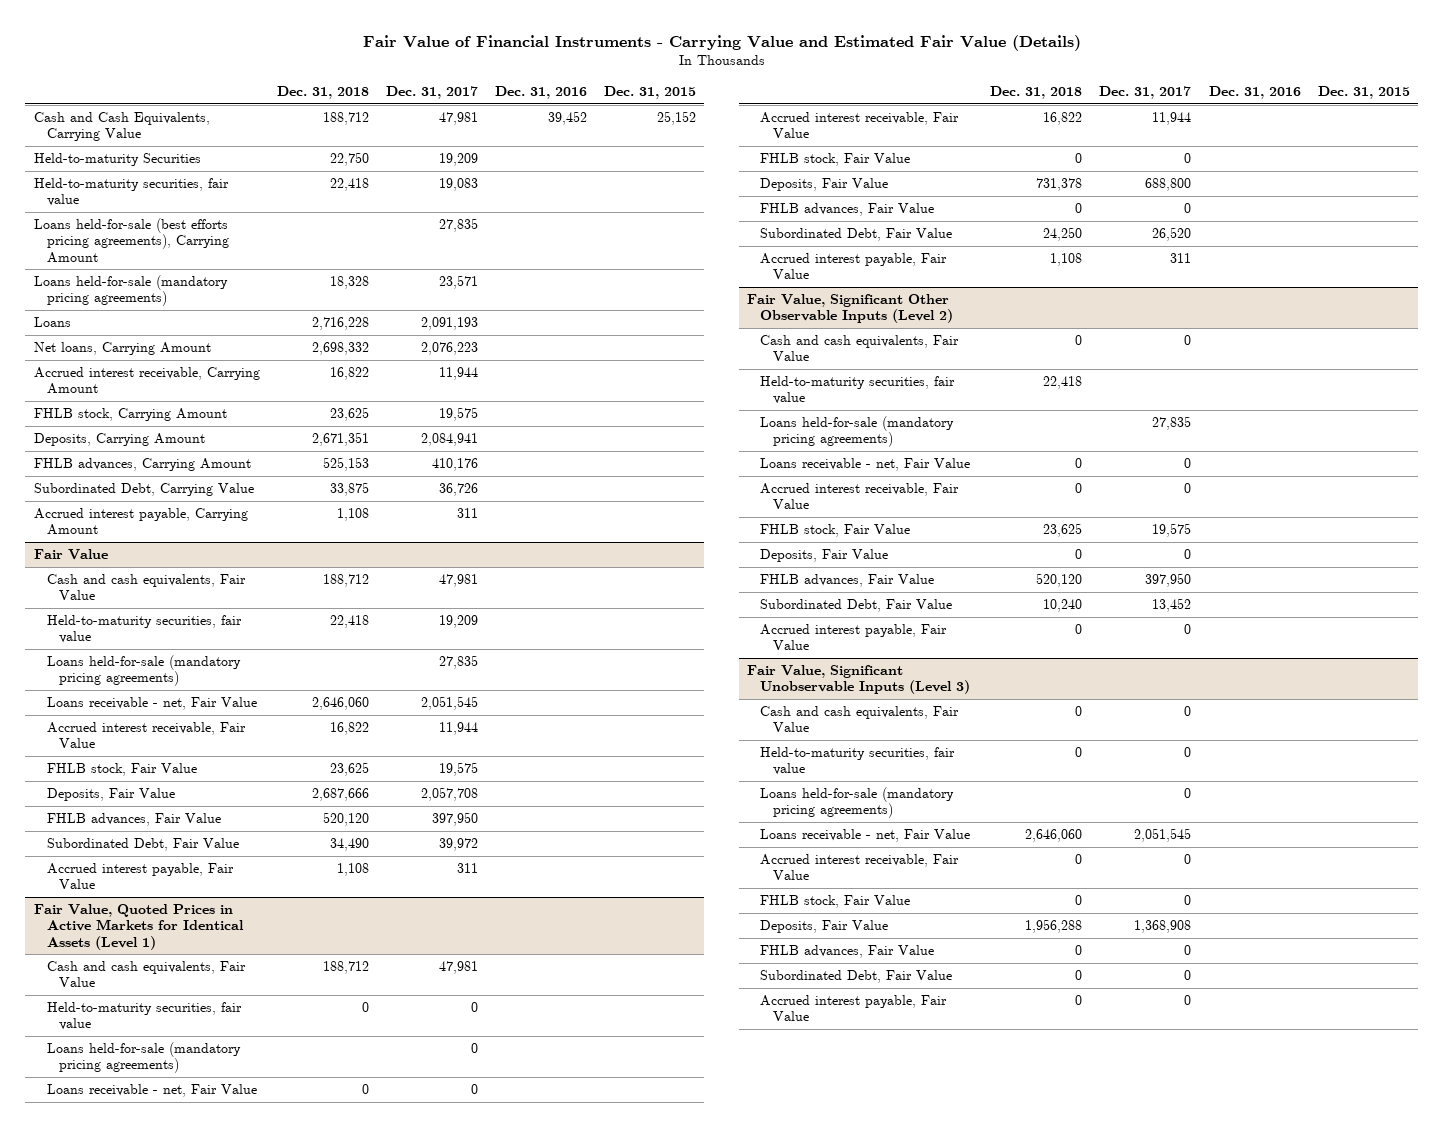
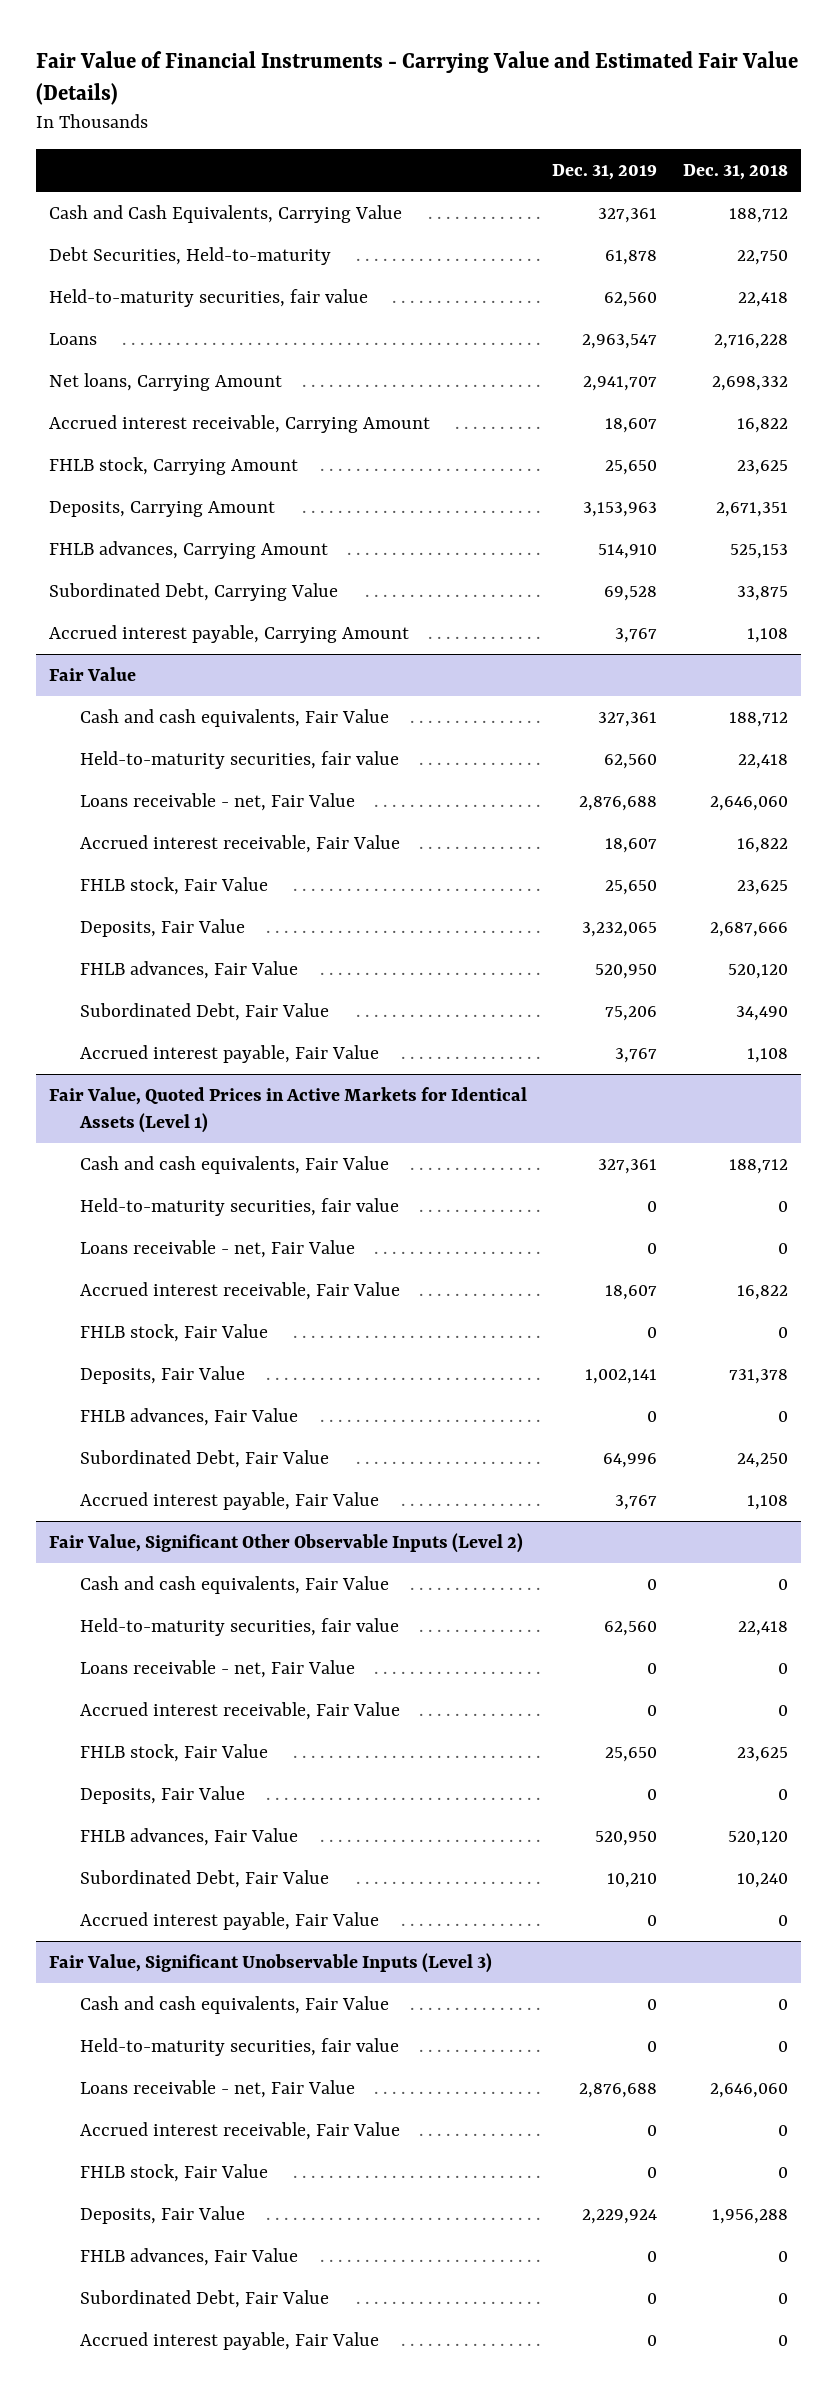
[385,86,478,100] Dec. 31, 2017 -> none
[494,86,587,100] Dec. 31, 2016 -> none
[603,86,696,100] Dec. 31, 2015 -> none
none -> [552,163,658,180] Dec. 31, 2019
[33,153,201,167] Held-to-maturity Securities -> [48,247,331,266] Debt Securities, Held-to-maturity
[33,218,229,263] Loans held-for-sale (best efforts pricing agreements), Carrying Amount -> none
[33,275,228,307] Loans held-for-sale (mandatory pricing agreements) -> none
[46,655,241,687] Loans held-for-sale (mandatory pricing agreements) -> none
[46,1042,241,1074] Loans held-for-sale (mandatory pricing agreements) -> none
[760,416,955,448] Loans held-for-sale (mandatory pricing agreements) -> none
[760,787,955,819] Loans held-for-sale (mandatory pricing agreements) -> none

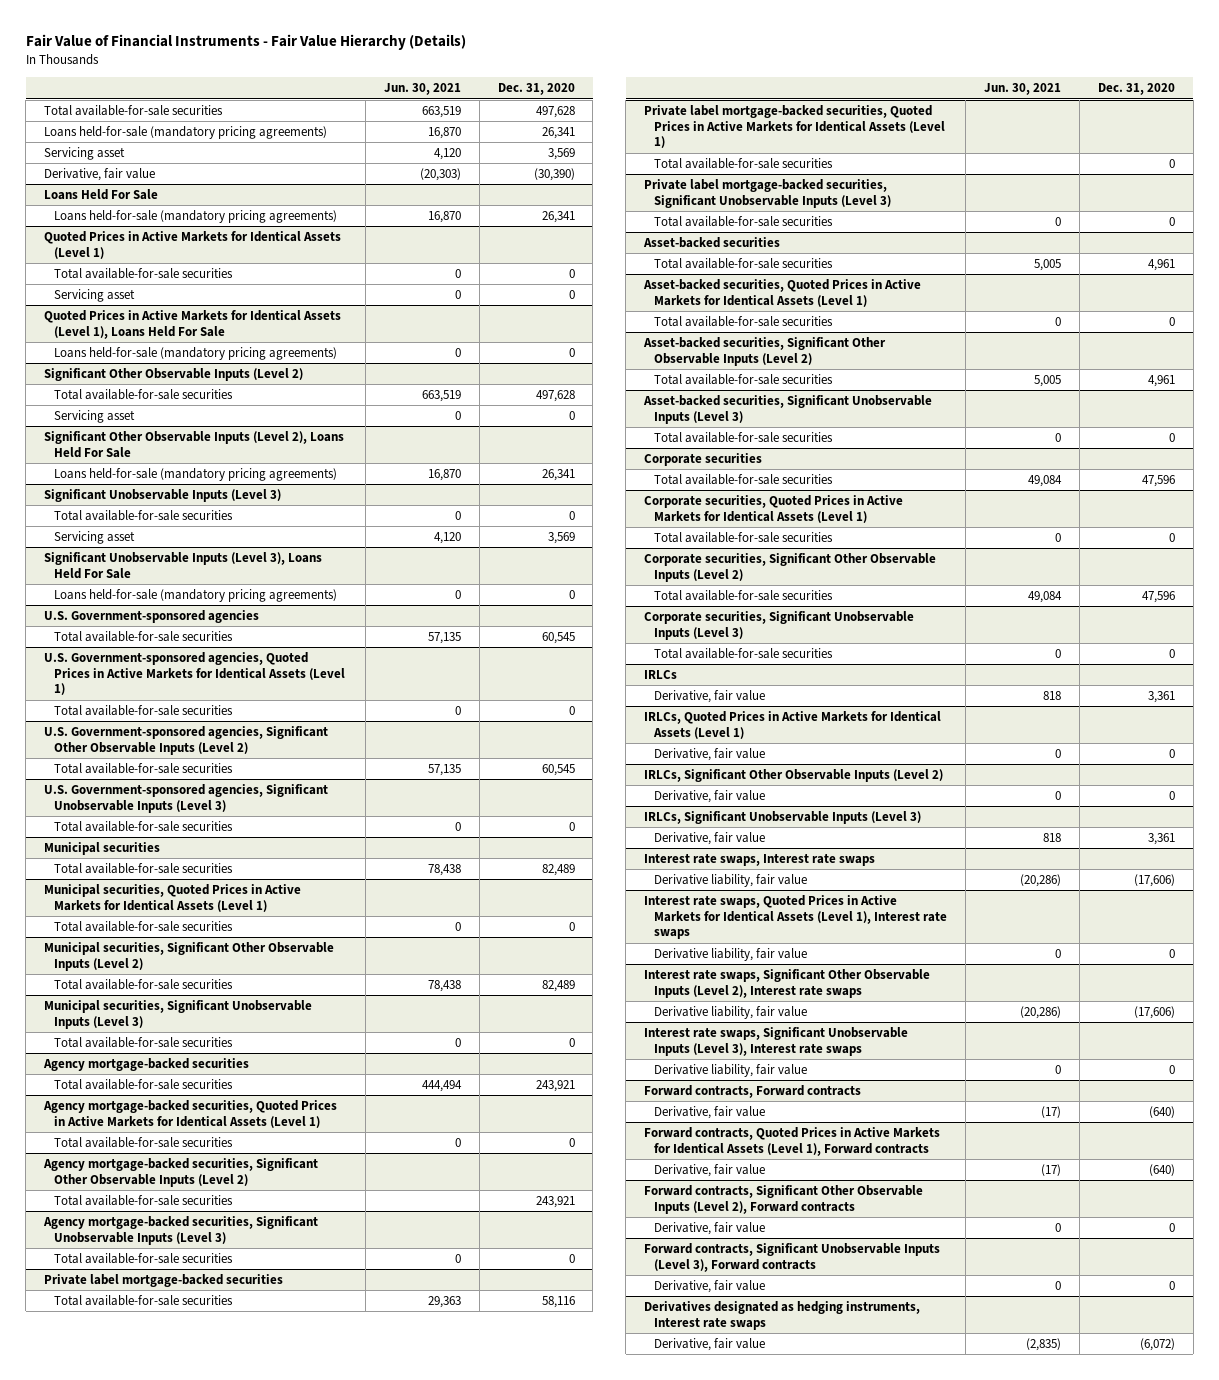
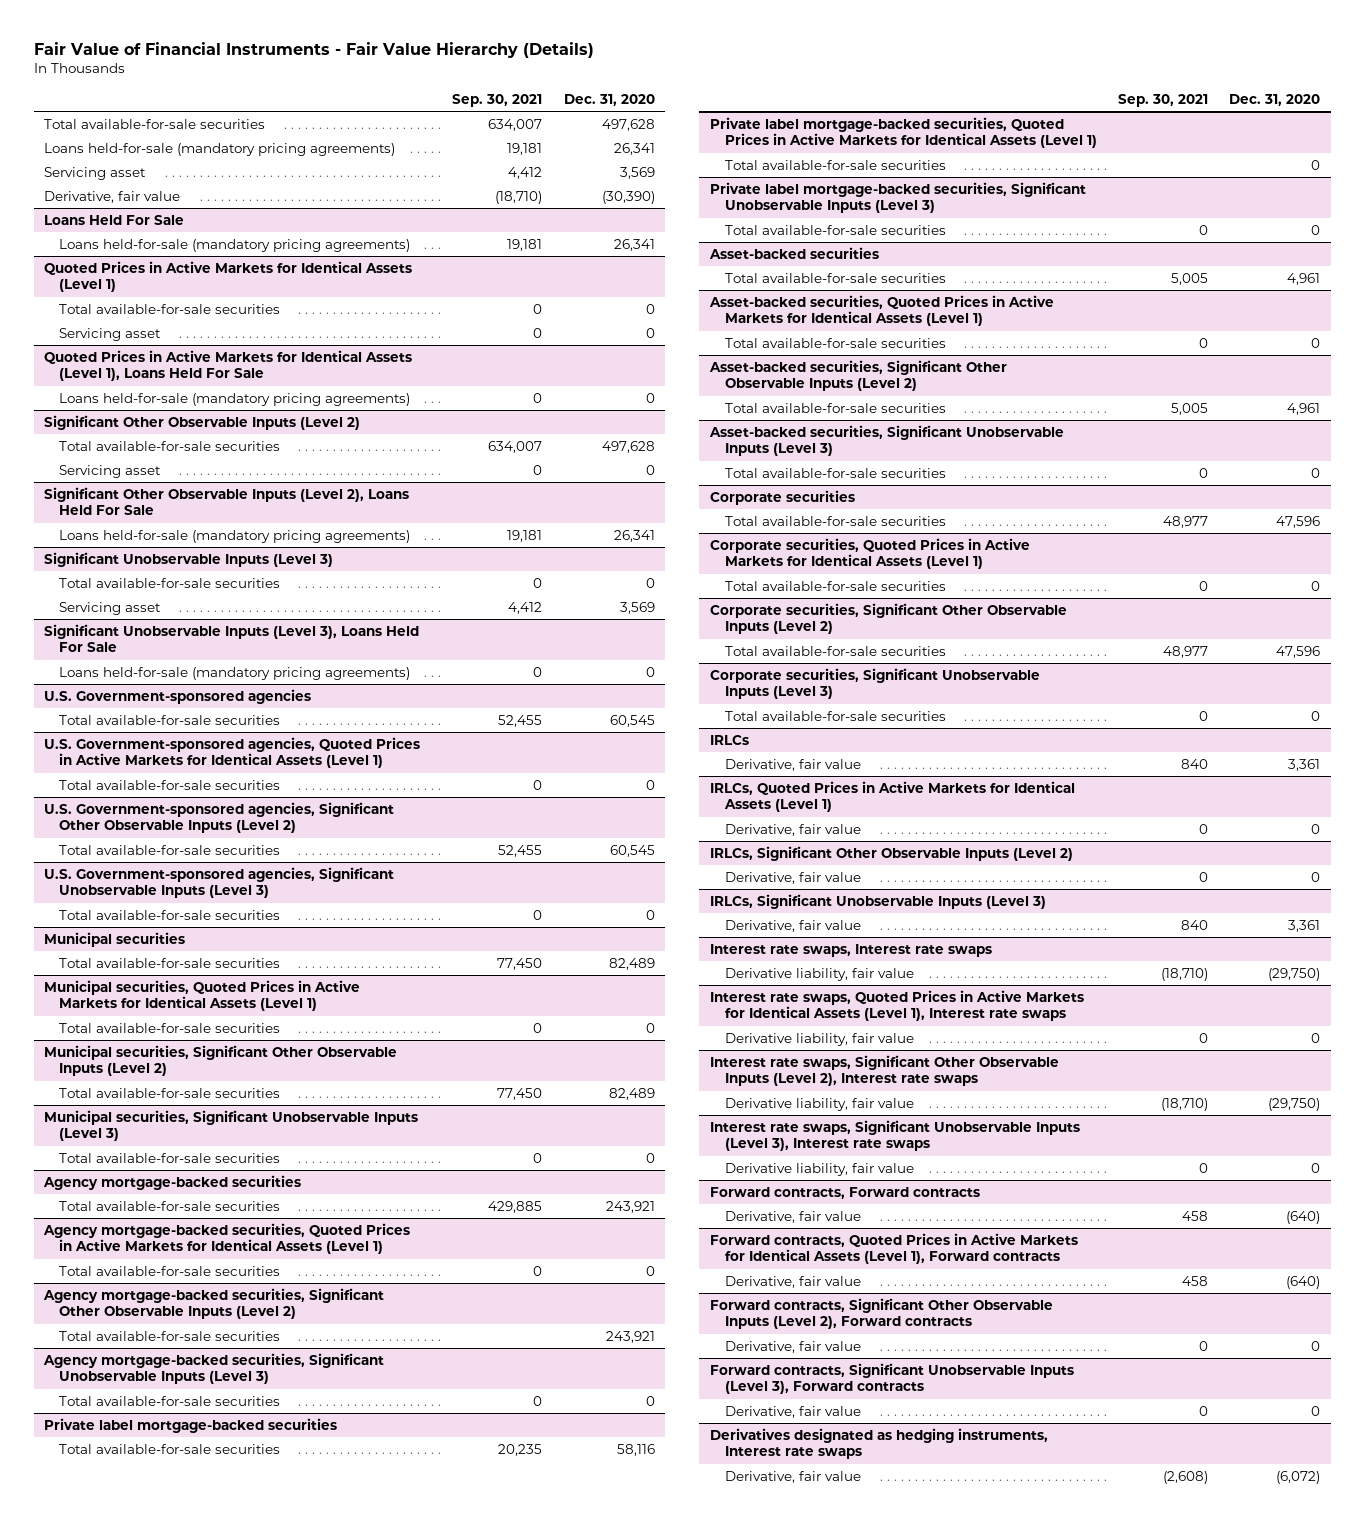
[383,83,461,96] Jun. 30, 2021 -> none
none -> [452,93,543,107] Sep. 30, 2021
[1133,874,1175,888] (17,606) -> [1268,967,1321,981] (29,750)
[1133,1006,1175,1020] (17,606) -> [1268,1097,1321,1111] (29,750)

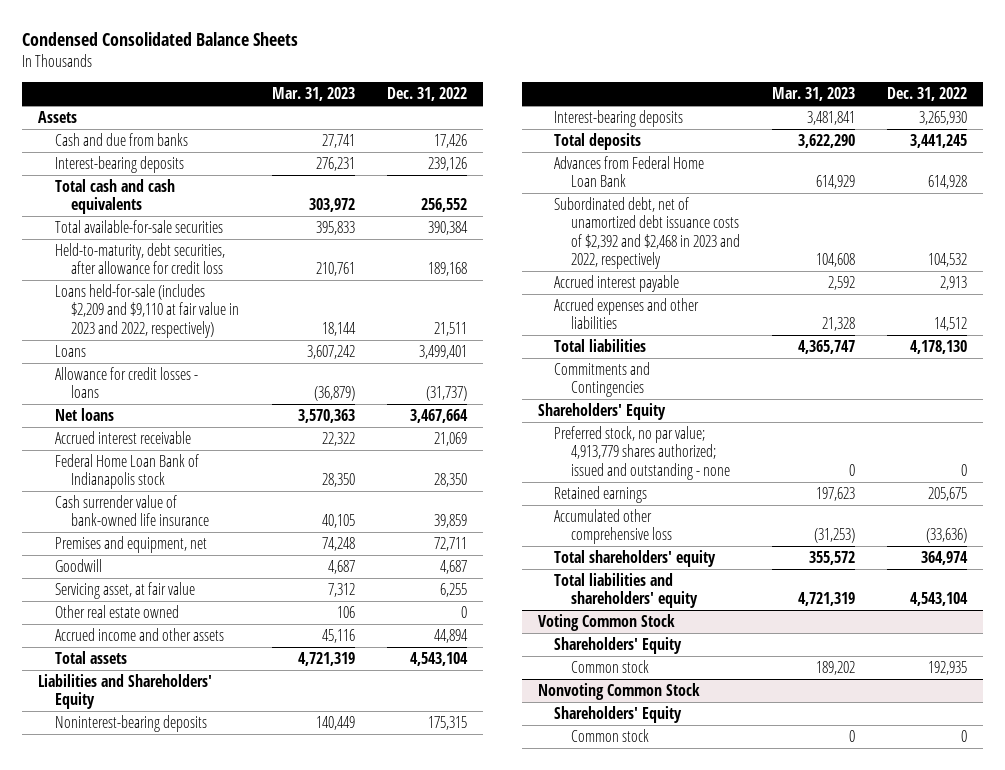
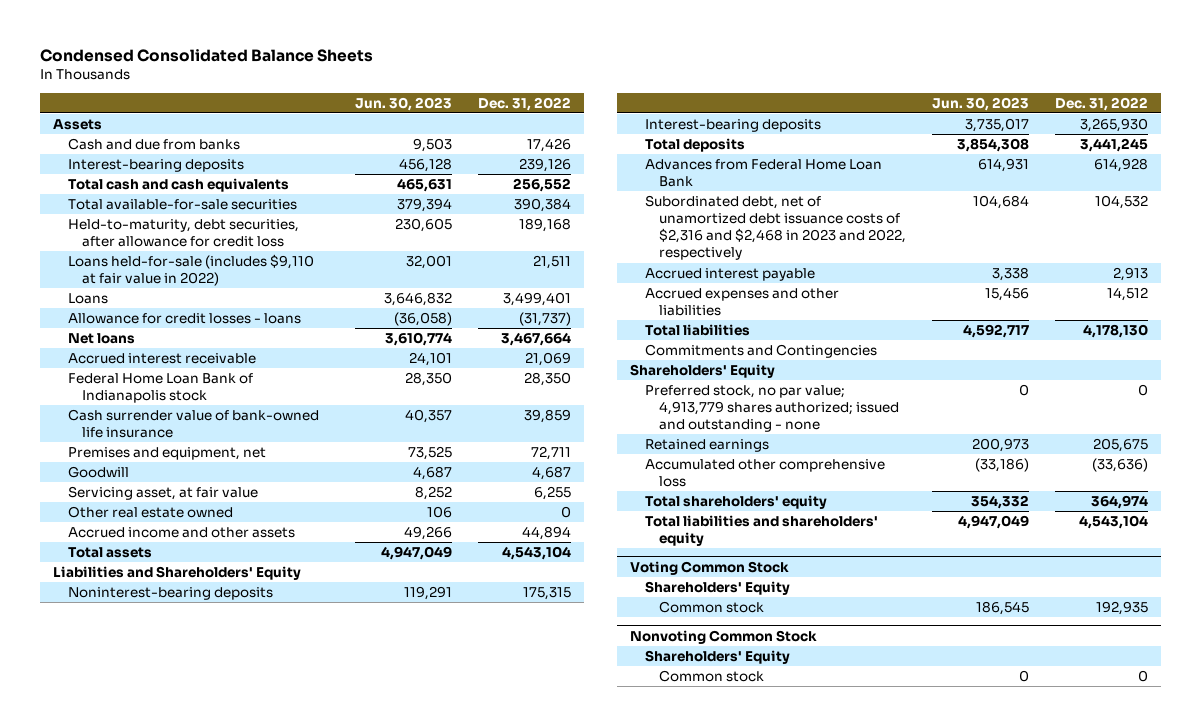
[272,87,356,102] Mar. 31, 2023 -> none
none -> [354,96,452,111] Jun. 30, 2023
[54,283,240,338] Loans held-for-sale (includes $2,209 and $9,110 at fair value in 2023 and 2022, respectively) -> [67,254,314,287] Loans held-for-sale (includes $9,110 at fair value in 2022)
[554,196,741,269] Subordinated debt, net of unamortized debt issuance costs of $2,392 and $2,468 in 2023 and 2022, respectively -> [644,195,907,261] Subordinated debt, net of unamortized debt issuance costs of $2,316 and $2,468 in 2023 and 2022, respectively

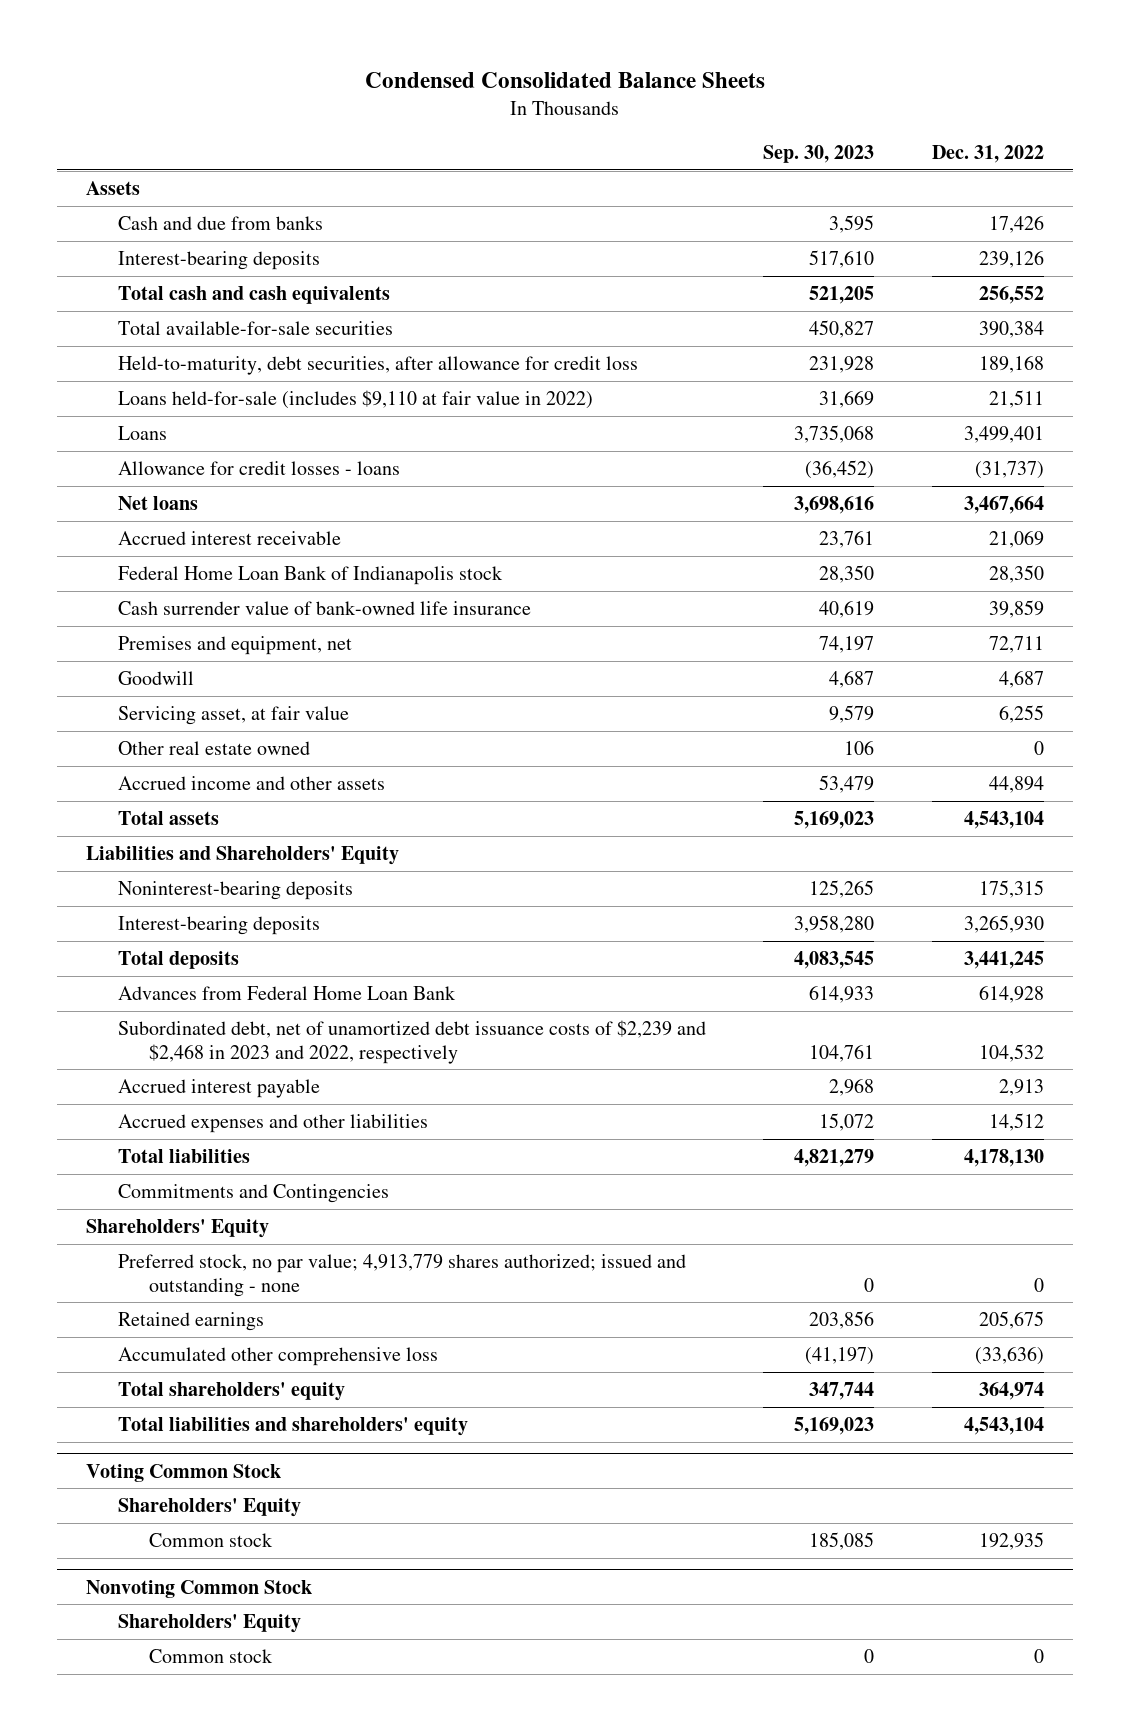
[354,96,452,111] Jun. 30, 2023 -> none
none -> [763,145,875,164] Sep. 30, 2023
[644,195,907,261] Subordinated debt, net of unamortized debt issuance costs of $2,316 and $2,468 in 2023 and 2022, respectively -> [117,1019,706,1064] Subordinated debt, net of unamortized debt issuance costs of $2,239 and $2,468 in 2023 and 2022, respectively

